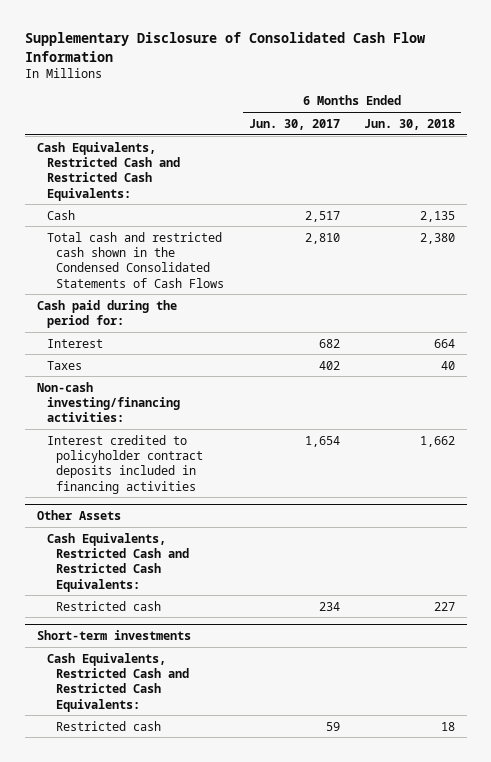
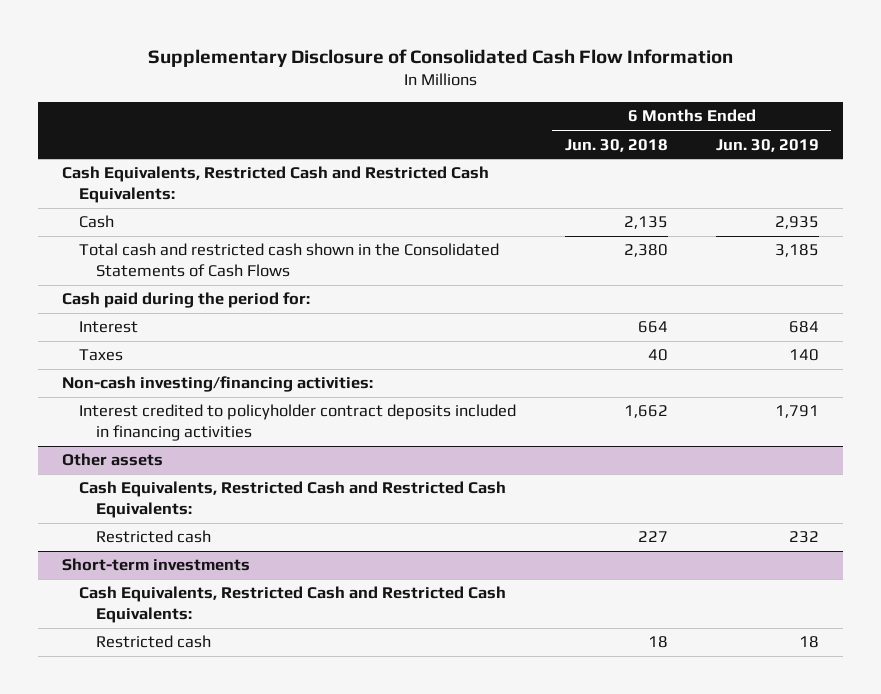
[248,118,340,130] Jun. 30, 2017 -> none
none -> [716,138,820,152] Jun. 30, 2019
[46,231,225,288] Total cash and restricted cash shown in the Condensed Consolidated Statements of Cash Flows -> [79,243,500,277] Total cash and restricted cash shown in the Consolidated Statements of Cash Flows
[36,510,121,521] Other Assets -> [62,453,164,467] Other assets

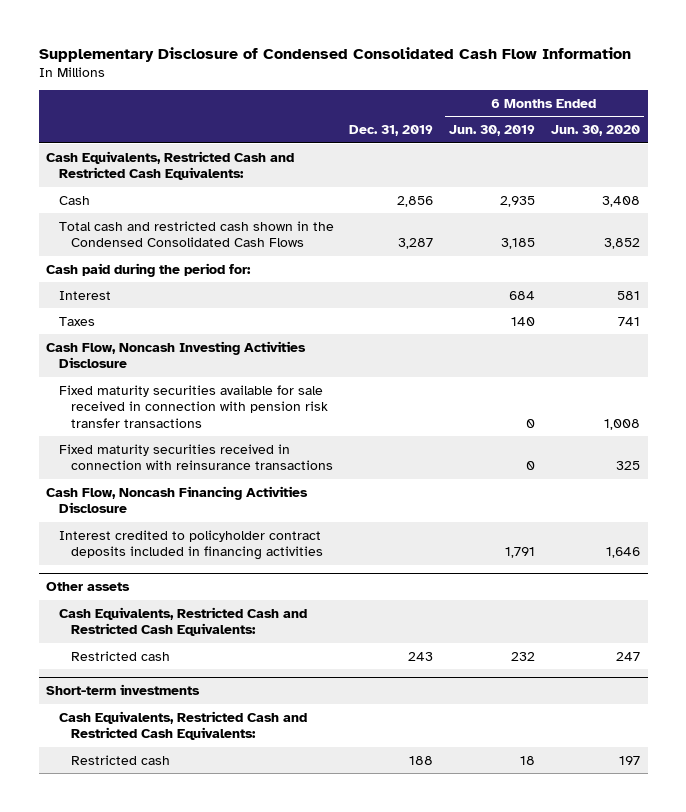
[147,49,733,68] Supplementary Disclosure of Consolidated Cash Flow Information -> [38,47,631,63] Supplementary Disclosure of Condensed Consolidated Cash Flow Information
[564,138,668,152] Jun. 30, 2018 -> none
none -> [349,125,434,137] Dec. 31, 2019
none -> [550,125,640,137] Jun. 30, 2020
[79,243,500,277] Total cash and restricted cash shown in the Consolidated Statements of Cash Flows -> [58,220,334,248] Total cash and restricted cash shown in the Condensed Consolidated Cash Flows
[62,376,374,393] Non-cash investing/financing activities: -> none
none -> [46,340,307,369] Cash Flow, Noncash Investing Activities Disclosure
none -> [58,384,328,428] Fixed maturity securities available for sale received in connection with pension risk transfer transactions
none -> [58,443,333,471] Fixed maturity securities received in connection with reinsurance transactions
none -> [46,485,309,514] Cash Flow, Noncash Financing Activities Disclosure

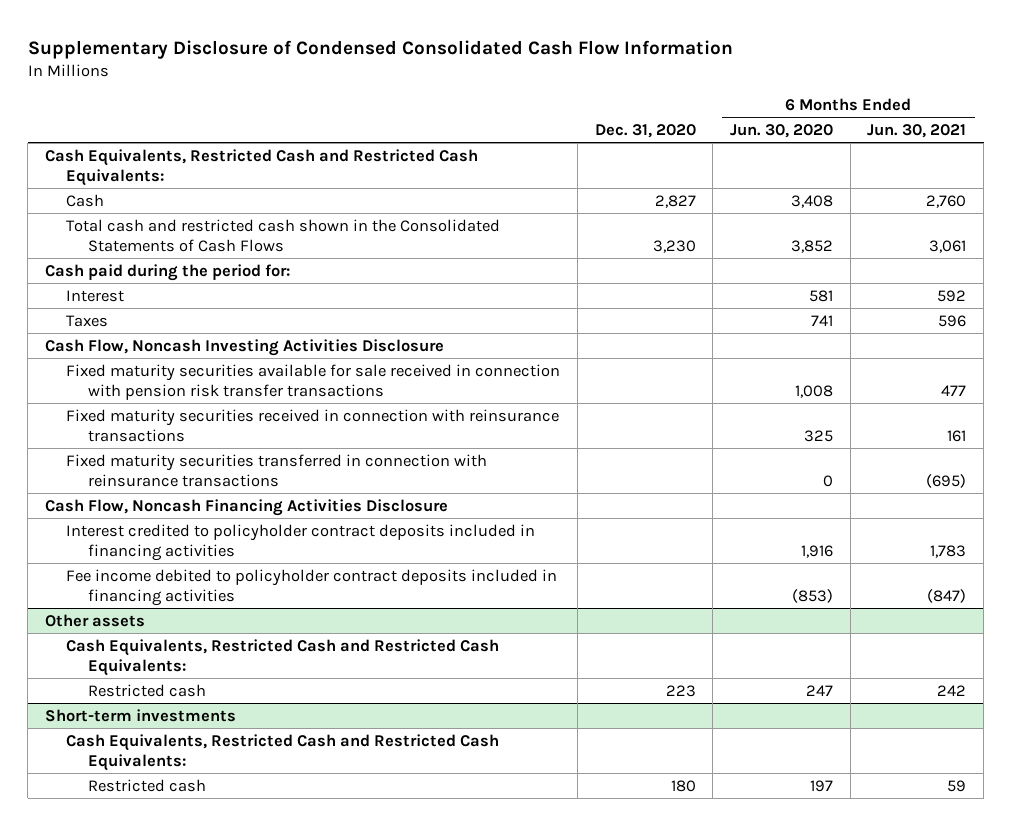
[349,125,434,137] Dec. 31, 2019 -> none
[448,125,535,137] Jun. 30, 2019 -> none
none -> [594,124,696,139] Dec. 31, 2020
none -> [867,124,967,139] Jun. 30, 2021
[58,220,334,248] Total cash and restricted cash shown in the Condensed Consolidated Cash Flows -> [66,218,501,252] Total cash and restricted cash shown in the Consolidated Statements of Cash Flows
none -> [66,453,488,487] Fixed maturity securities transferred in connection with reinsurance transactions
[605,547,640,559] 1,646 -> [801,544,834,558] 1,916
none -> [66,568,558,606] Fee income debited to policyholder contract deposits included in financing activities

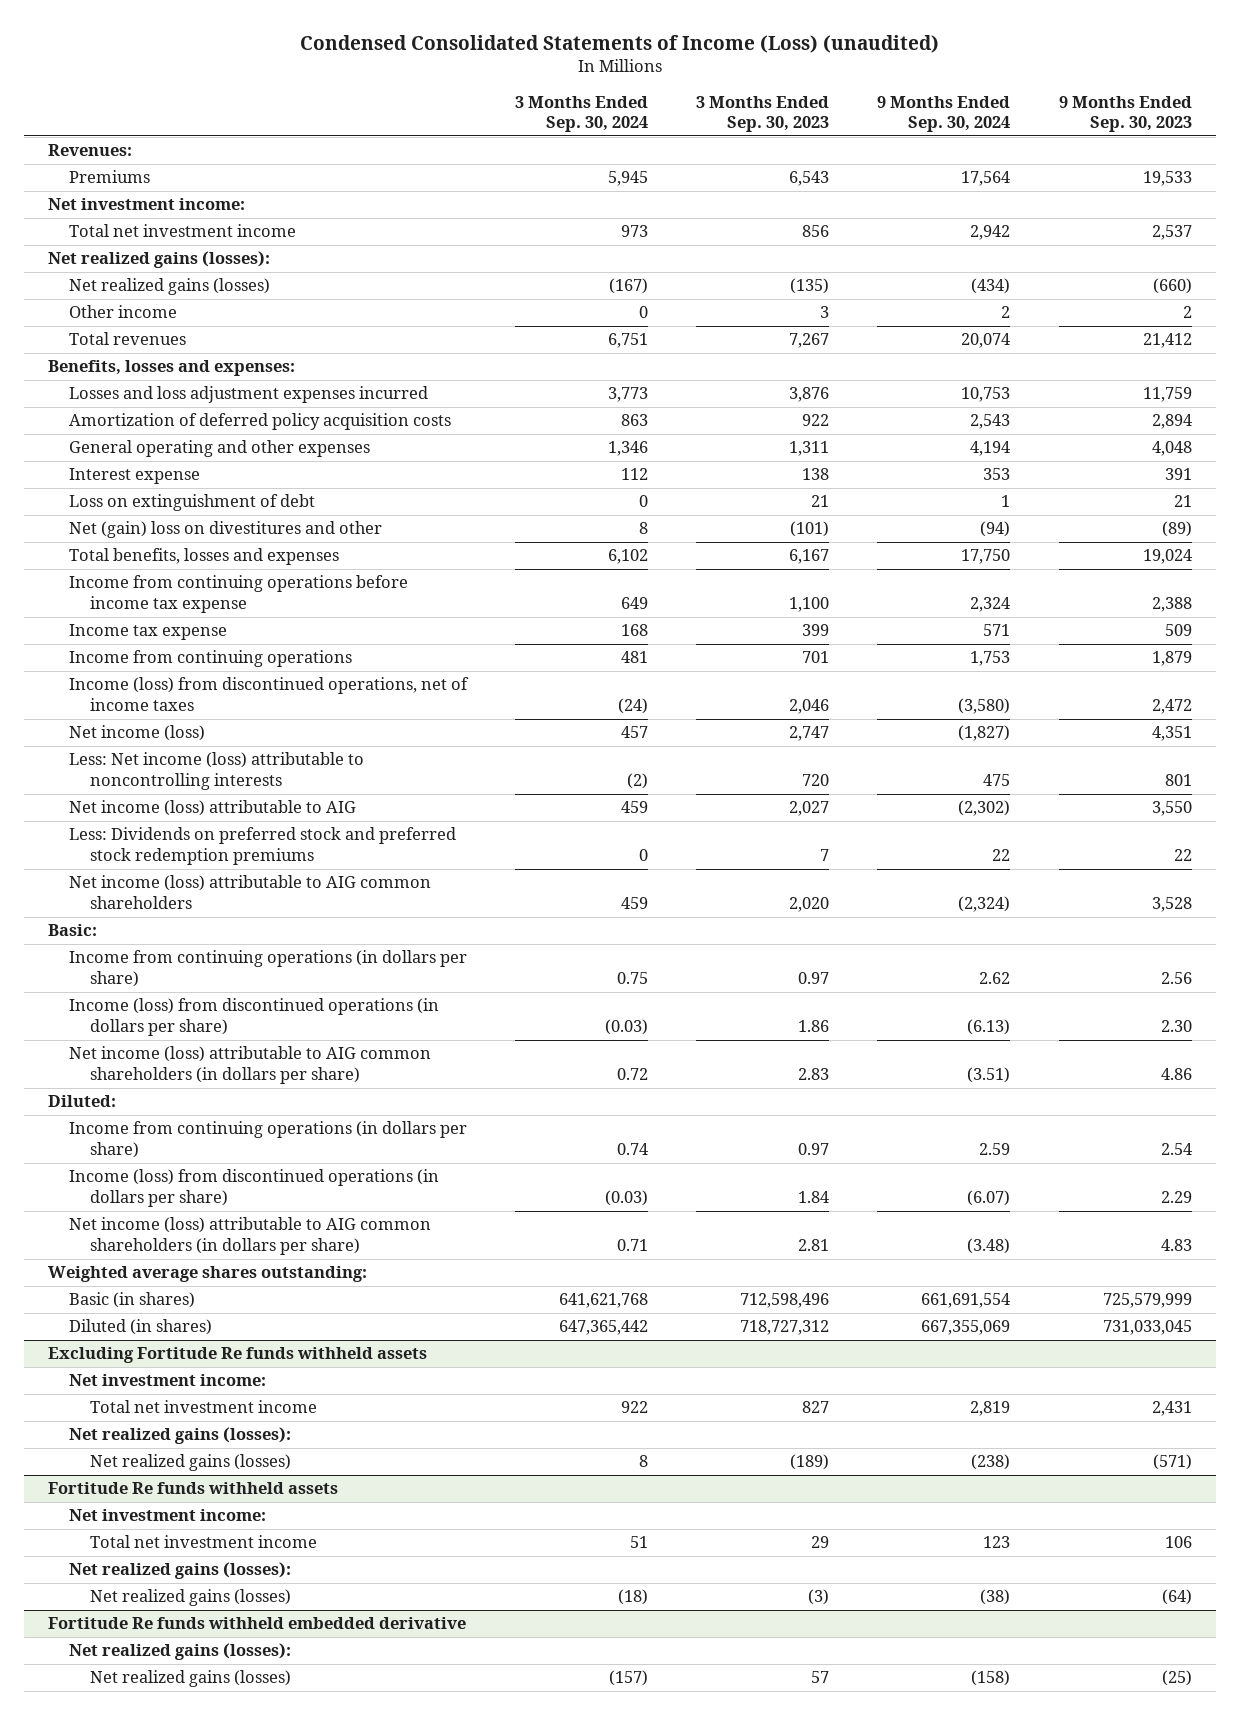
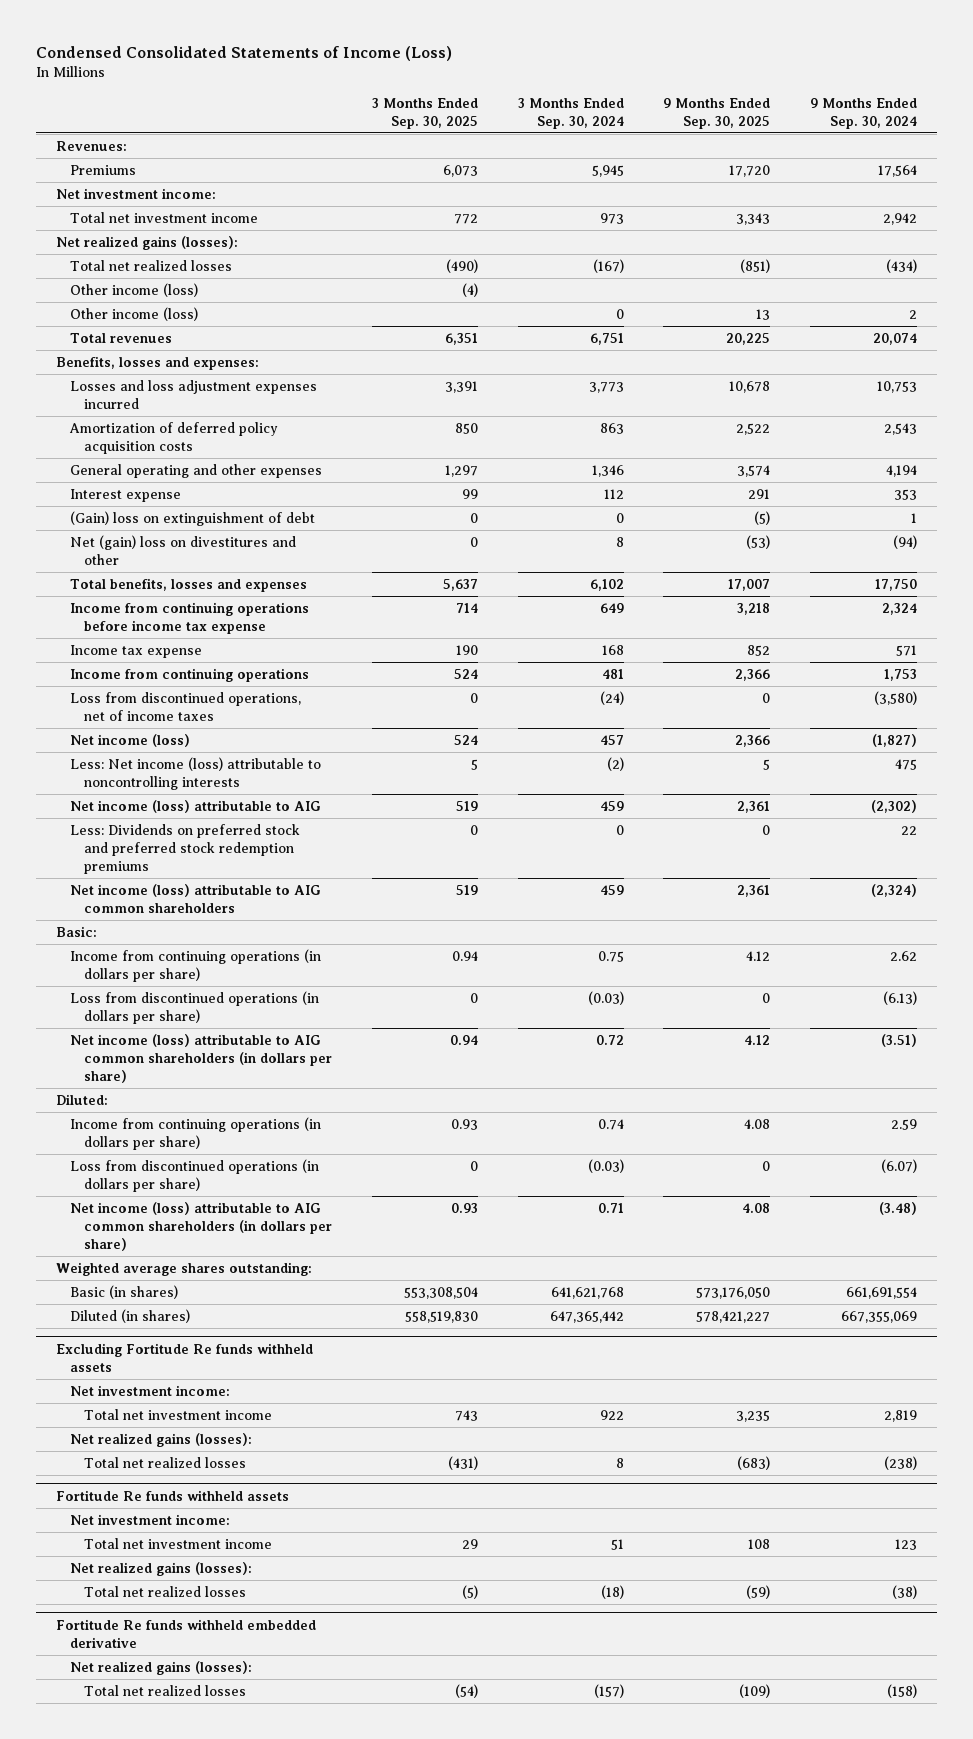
[299,34,939,53] Condensed Consolidated Statements of Income (Loss) (unaudited) -> [36,45,453,61] Condensed Consolidated Statements of Income (Loss)
[696,95,830,133] 3 Months Ended Sep. 30, 2023 -> none
[1058,95,1192,133] 9 Months Ended Sep. 30, 2023 -> none
none -> [371,97,478,129] 3 Months Ended Sep. 30, 2025
none -> [663,97,771,129] 9 Months Ended Sep. 30, 2025
[69,278,271,296] Net realized gains (losses) -> [70,259,233,271] Total net realized losses
none -> [70,282,199,297] Other income (loss)
[69,305,178,319] Other income -> [70,306,199,321] Other income (loss)
[69,494,316,512] Loss on extinguishment of debt -> [70,510,316,526] (Gain) loss on extinguishment of debt
[69,677,470,712] Income (loss) from discontinued operations, net of income taxes -> [70,691,302,721] Loss from discontinued operations, net of income taxes
[69,998,440,1037] Income (loss) from discontinued operations (in dollars per share) -> [70,990,320,1024] Loss from discontinued operations (in dollars per share)
[69,1169,440,1208] Income (loss) from discontinued operations (in dollars per share) -> [70,1158,320,1192] Loss from discontinued operations (in dollars per share)
[90,1454,292,1472] Net realized gains (losses) -> [84,1456,247,1468] Total net realized losses
[90,1589,292,1607] Net realized gains (losses) -> [84,1585,247,1597] Total net realized losses
[90,1670,292,1688] Net realized gains (losses) -> [84,1684,247,1696] Total net realized losses

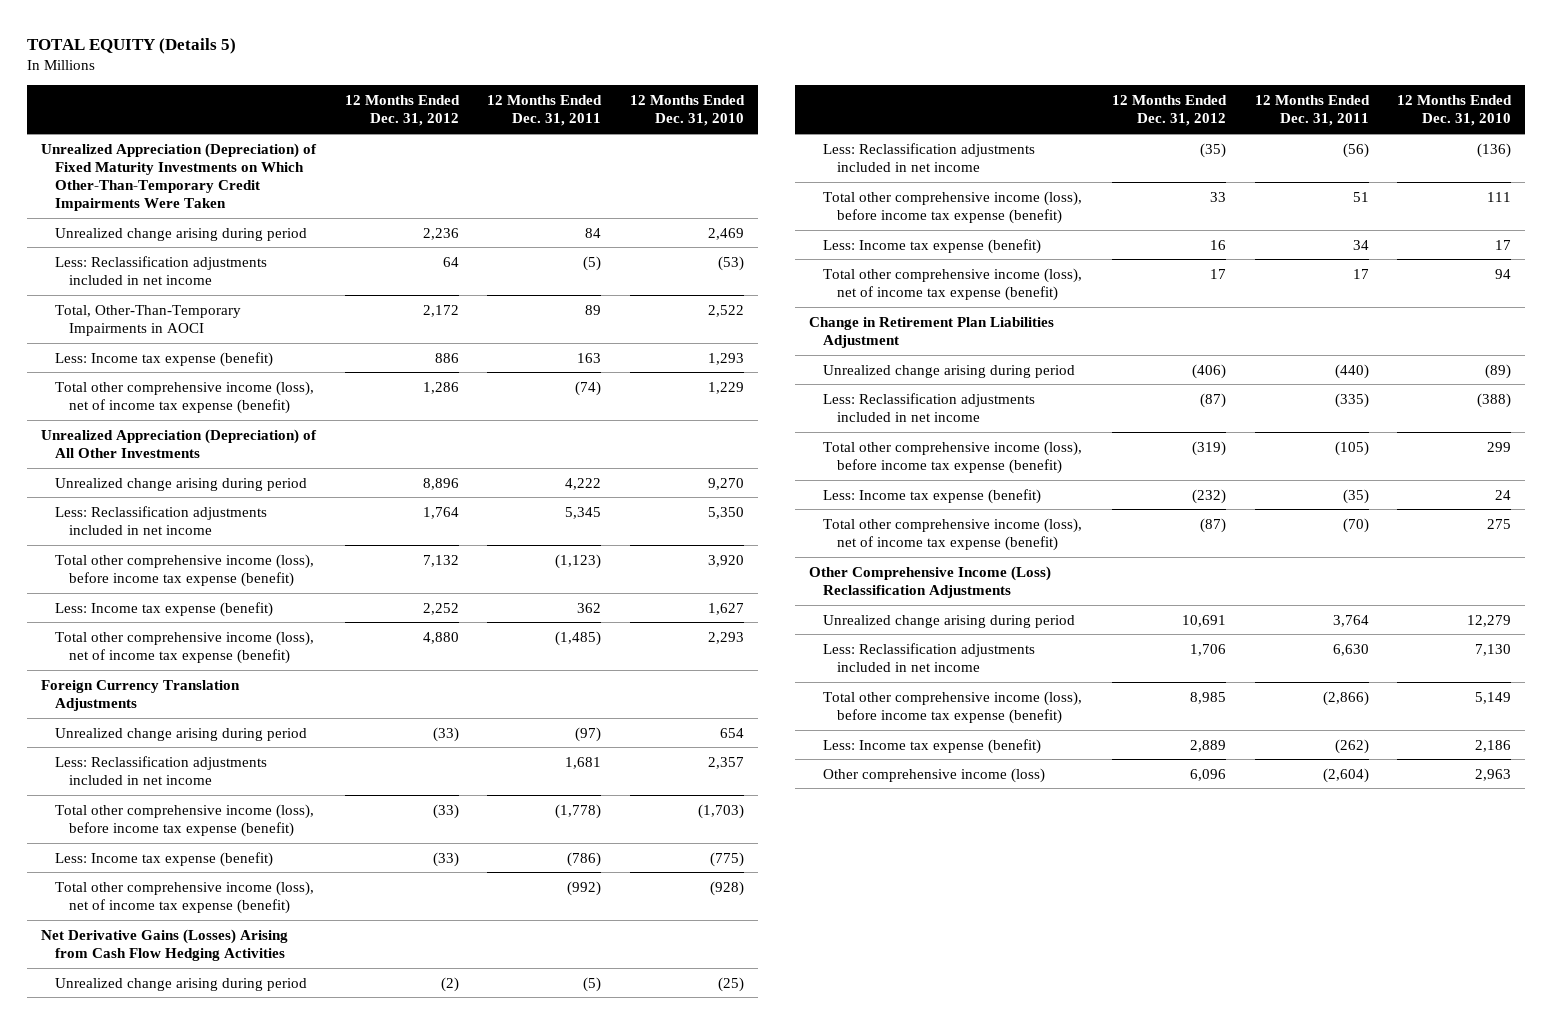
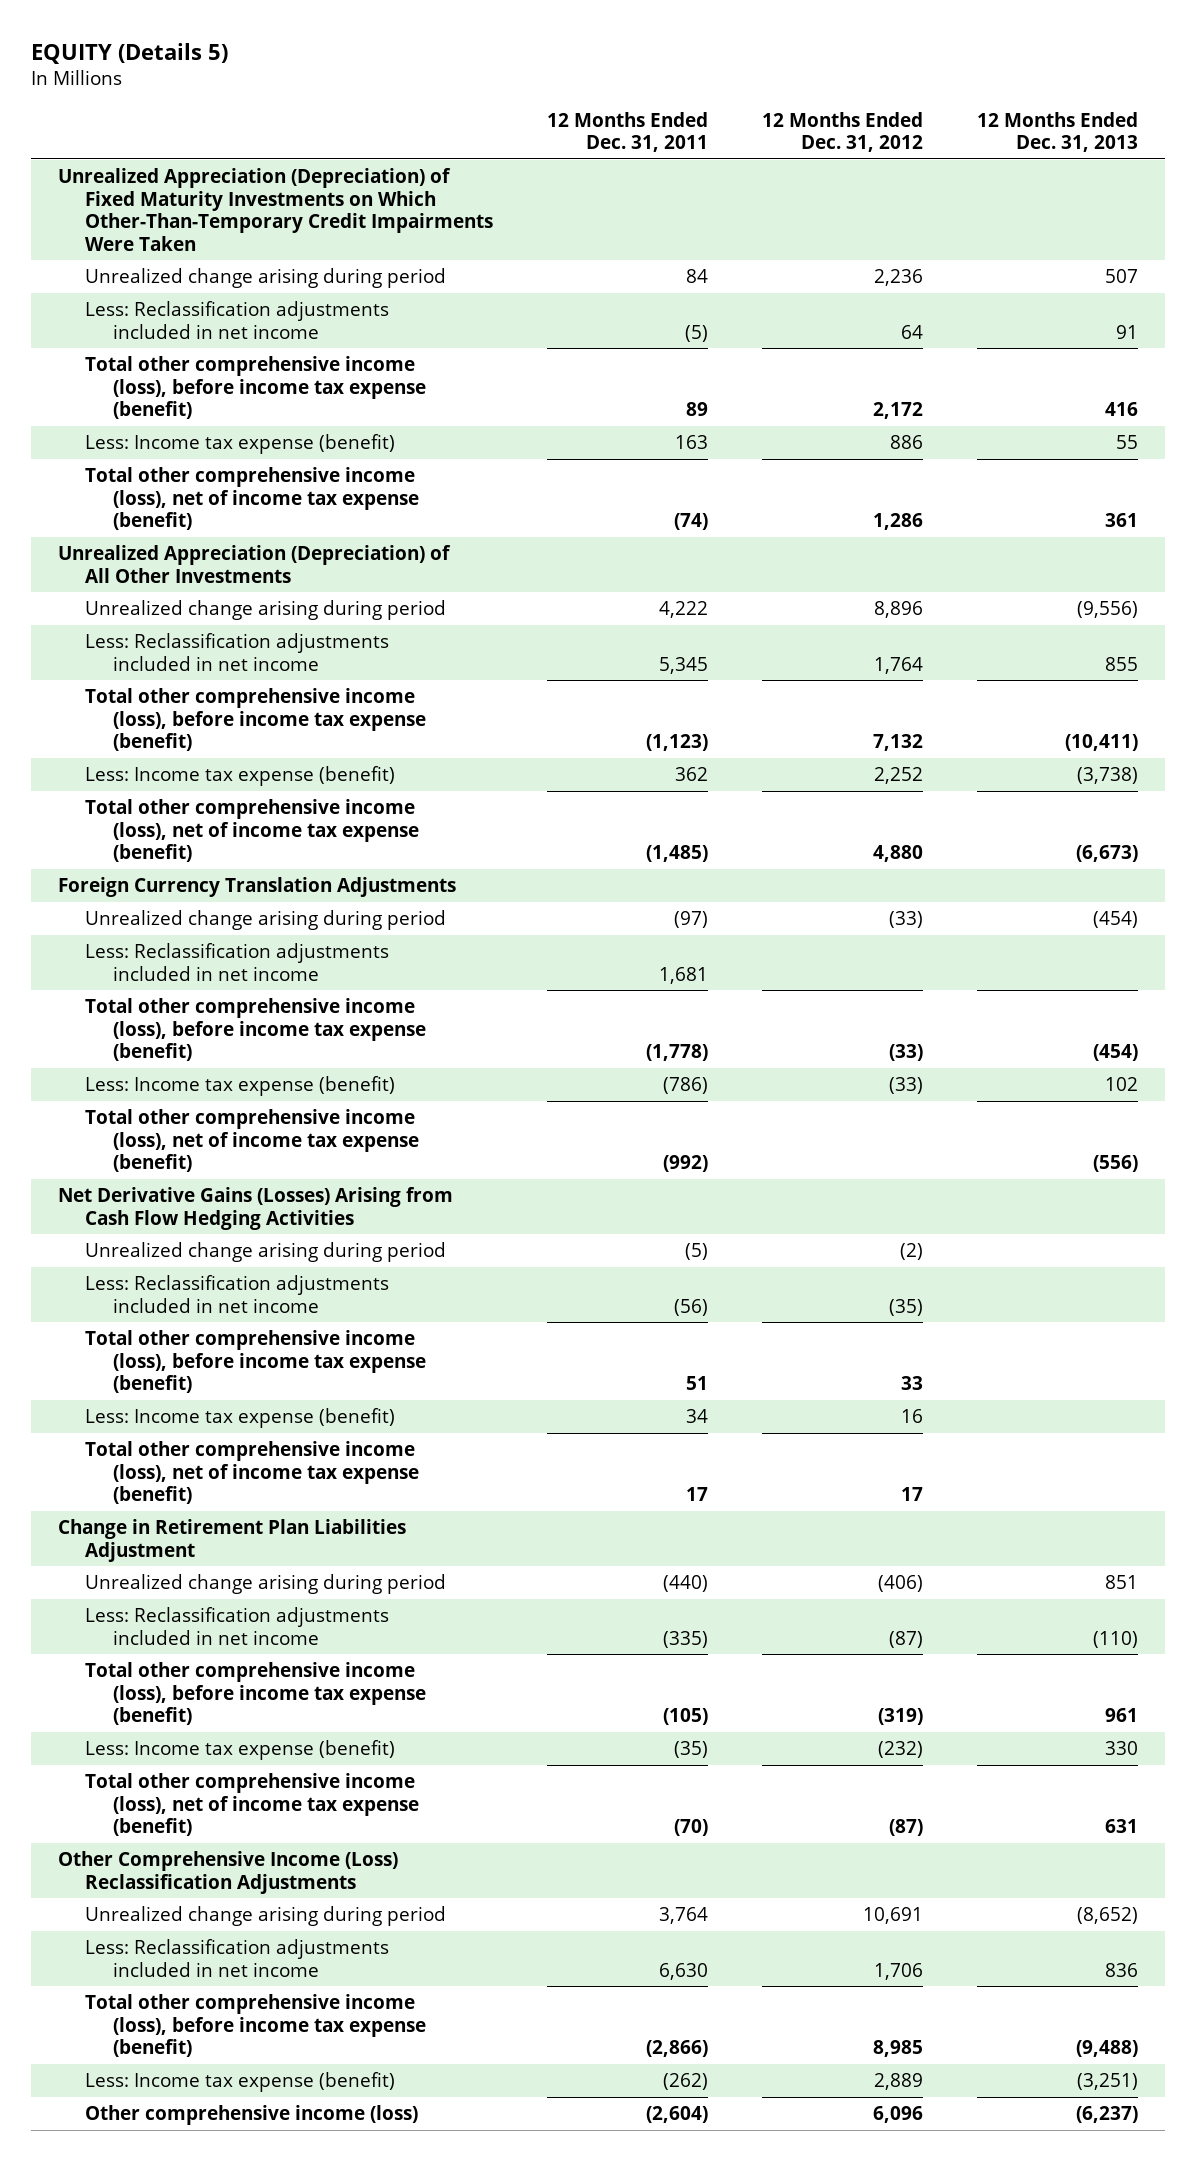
[27,38,237,55] TOTAL EQUITY (Details 5) -> [30,42,228,64] EQUITY (Details 5)
[629,94,745,127] 12 Months Ended Dec. 31, 2010 -> none
none -> [977,111,1139,153] 12 Months Ended Dec. 31, 2013
[55,304,242,336] Total, Other-Than-Temporary Impairments in AOCI -> [85,355,427,420] Total other comprehensive income (loss), before income tax expense (benefit)

